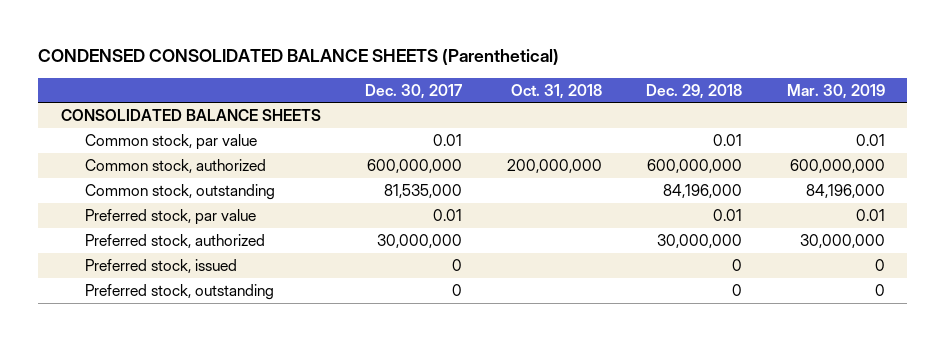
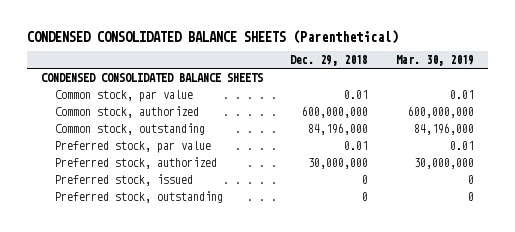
[365,83,463,99] Dec. 30, 2017 -> none
[510,83,602,99] Oct. 31, 2018 -> none
[60,108,321,121] CONSOLIDATED BALANCE SHEETS -> [40,72,263,82] CONDENSED CONSOLIDATED BALANCE SHEETS

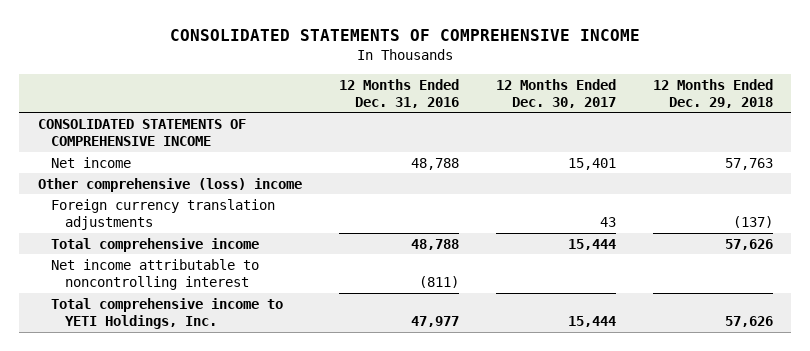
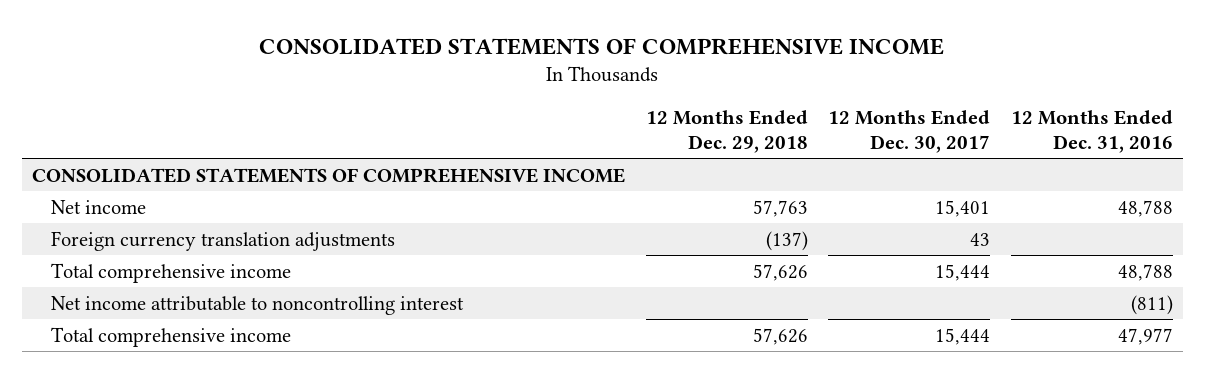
[37,177,302,192] Other comprehensive (loss) income -> none
[51,297,284,330] Total comprehensive income to YETI Holdings, Inc. -> [51,326,292,347] Total comprehensive income

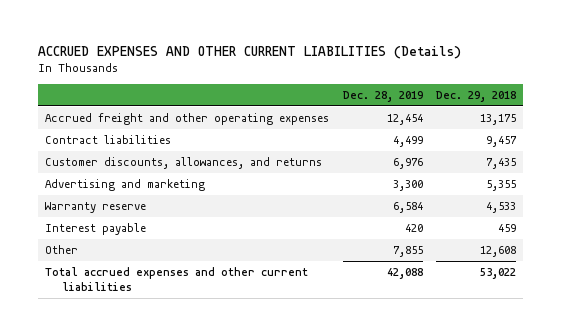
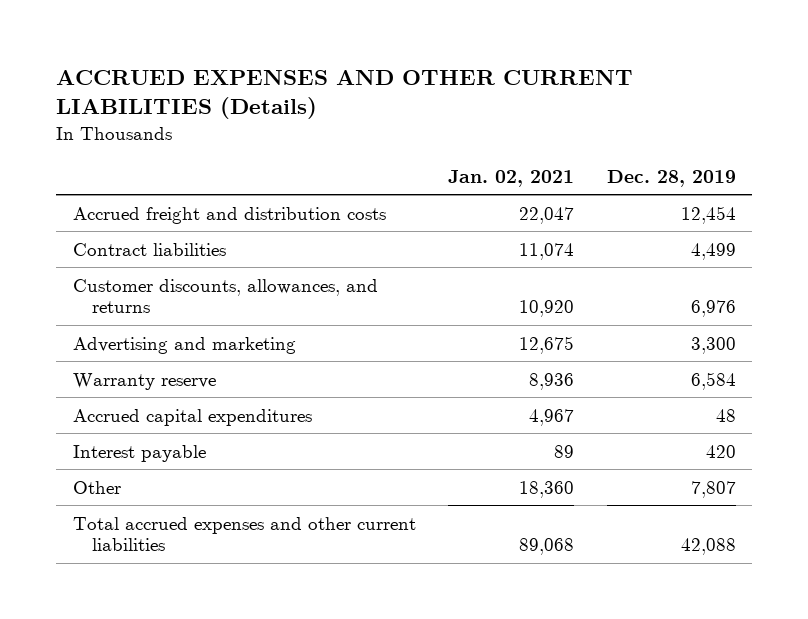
[436,90,517,102] Dec. 29, 2018 -> none
none -> [448,169,575,187] Jan. 02, 2021
[45,113,330,126] Accrued freight and other operating expenses -> [72,206,386,224] Accrued freight and distribution costs
none -> [72,408,312,426] Accrued capital expenditures
[392,246,423,258] 7,855 -> [690,480,736,498] 7,807

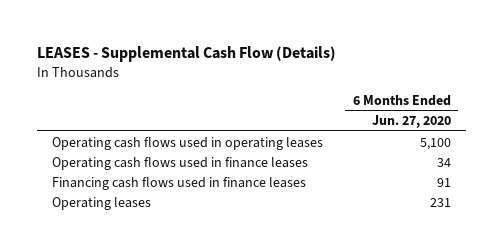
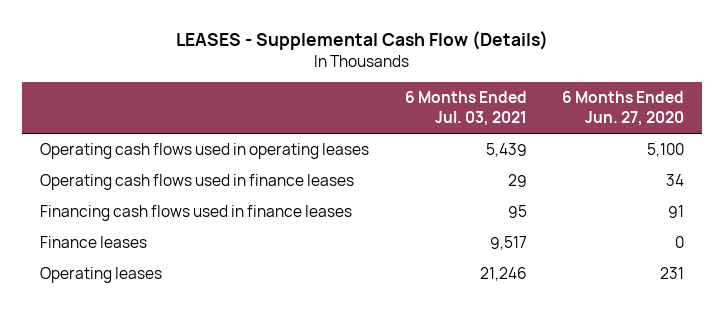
none -> [404,91,527,127] 6 Months Ended Jul. 03, 2021
none -> [39,236,147,249] Finance leases

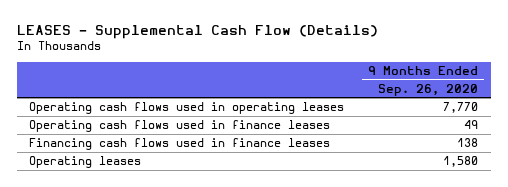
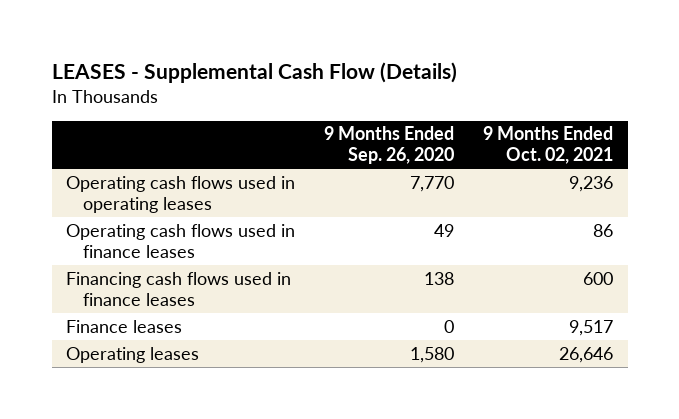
none -> [483,126,614,165] 9 Months Ended Oct. 02, 2021
none -> [66,319,183,333] Finance leases

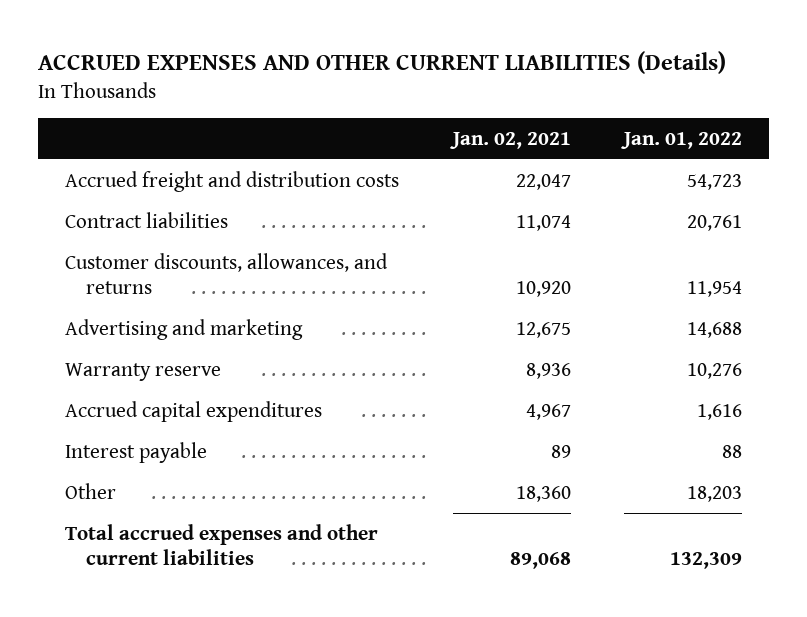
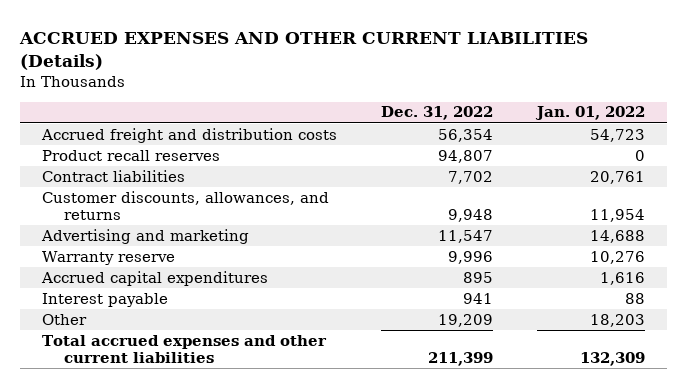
[449,131,571,149] Jan. 02, 2021 -> none
none -> [381,106,494,121] Dec. 31, 2022
none -> [42,149,221,161] Product recall reserves

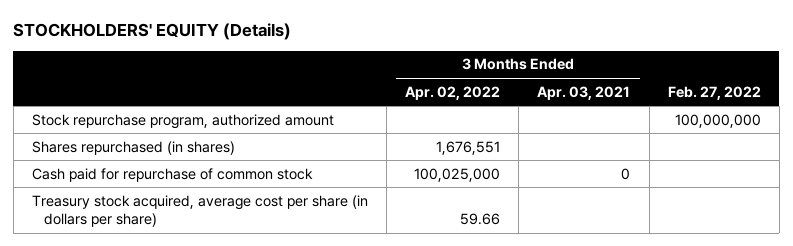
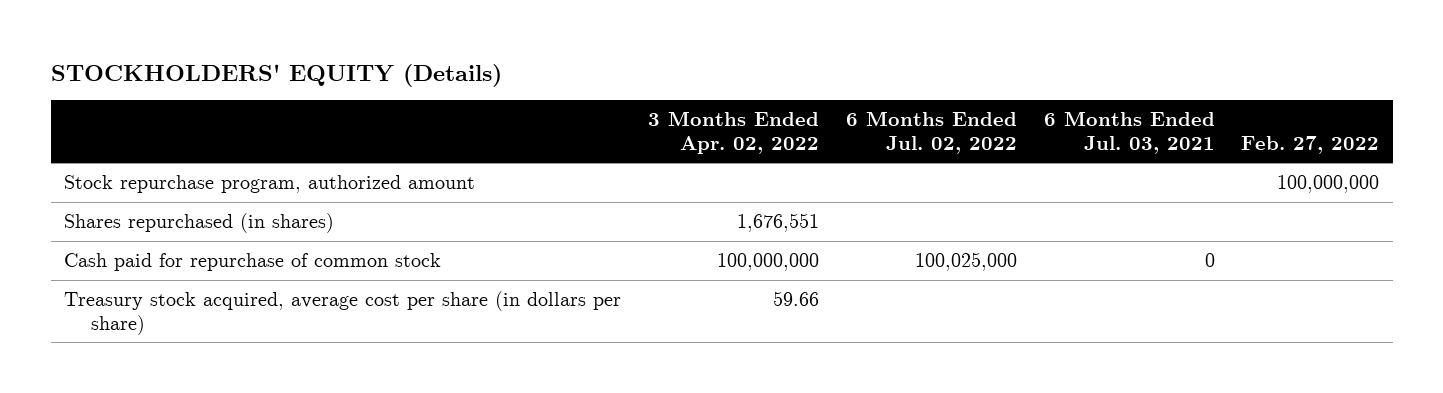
[537,85,631,100] Apr. 03, 2021 -> none
none -> [845,110,1017,154] 6 Months Ended Jul. 02, 2022
none -> [1043,110,1215,154] 6 Months Ended Jul. 03, 2021
[414,167,501,182] 100,025,000 -> [716,252,819,271] 100,000,000

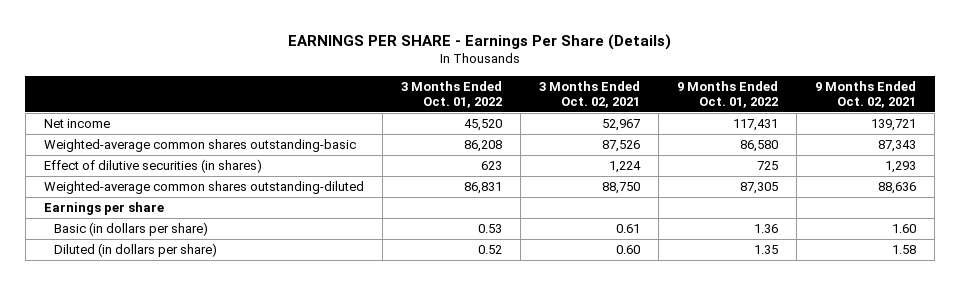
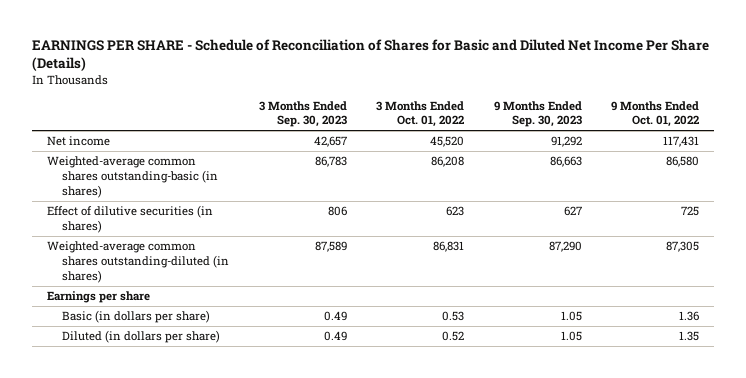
[288,33,672,50] EARNINGS PER SHARE - Earnings Per Share (Details) -> [32,39,710,72] EARNINGS PER SHARE - Schedule of Reconciliation of Shares for Basic and Diluted Net Income Per Share (Details)
[539,80,641,109] 3 Months Ended Oct. 02, 2021 -> none
[815,80,917,109] 9 Months Ended Oct. 02, 2021 -> none
none -> [258,100,347,128] 3 Months Ended Sep. 30, 2023
none -> [493,100,582,128] 9 Months Ended Sep. 30, 2023
[43,138,356,152] Weighted-average common shares outstanding-basic -> [47,156,219,198] Weighted-average common shares outstanding-basic (in shares)
[43,180,364,194] Weighted-average common shares outstanding-diluted -> [47,241,230,283] Weighted-average common shares outstanding-diluted (in shares)

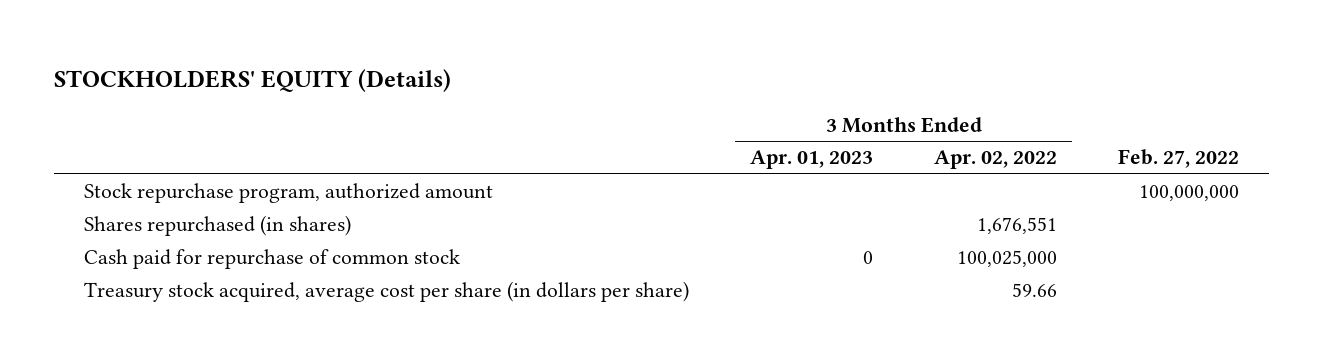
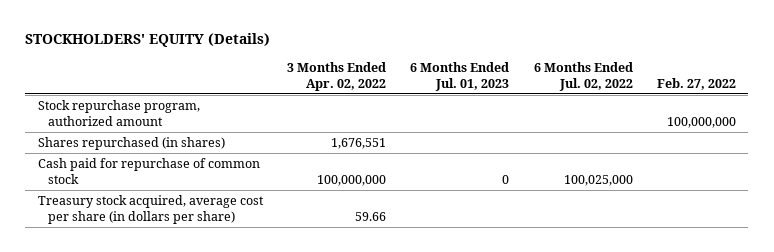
[750,150,874,170] Apr. 01, 2023 -> none
none -> [410,61,510,91] 6 Months Ended Jul. 01, 2023
none -> [533,61,633,91] 6 Months Ended Jul. 02, 2022
[956,250,1057,268] 100,025,000 -> [316,174,386,186] 100,000,000

